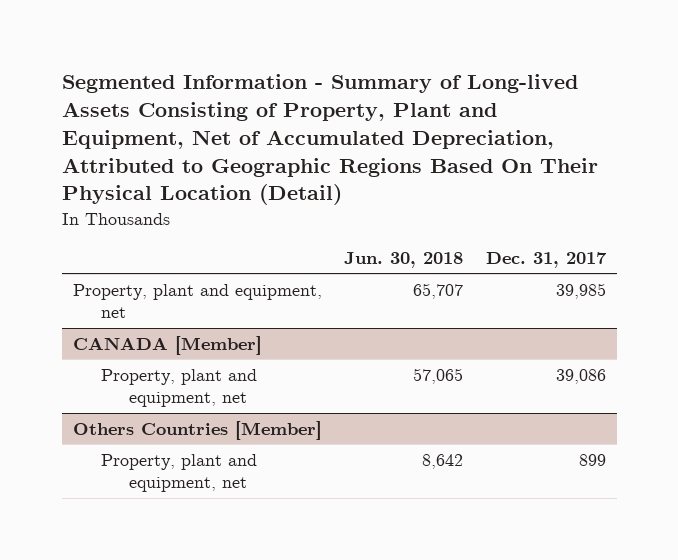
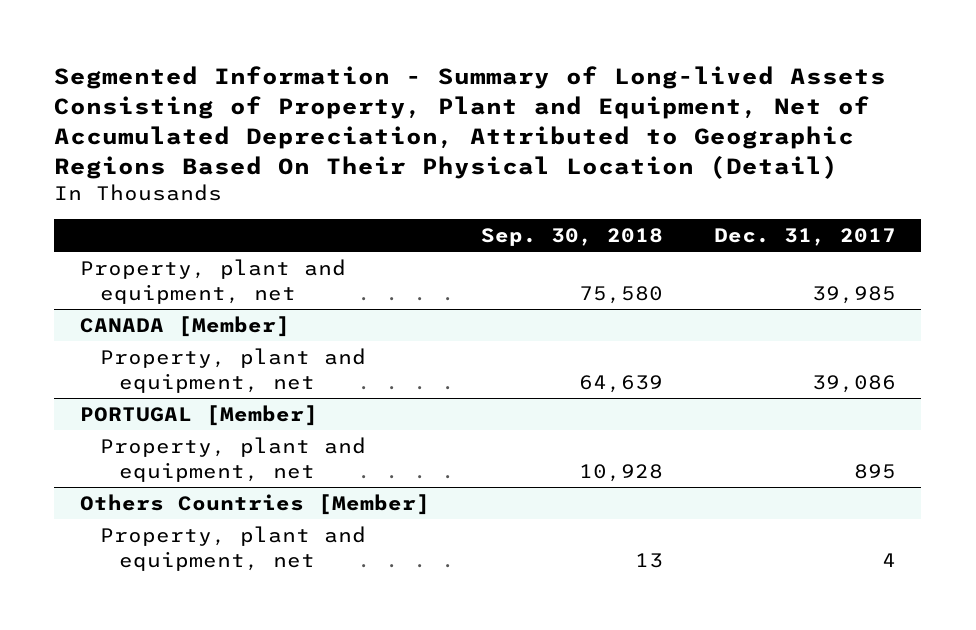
[344,251,464,268] Jun. 30, 2018 -> none
none -> [480,227,663,246] Sep. 30, 2018
none -> [79,404,318,426] PORTUGAL [Member]
none -> [99,436,366,482] Property, plant and equipment, net
[578,453,606,466] 899 -> [881,552,896,567] 4

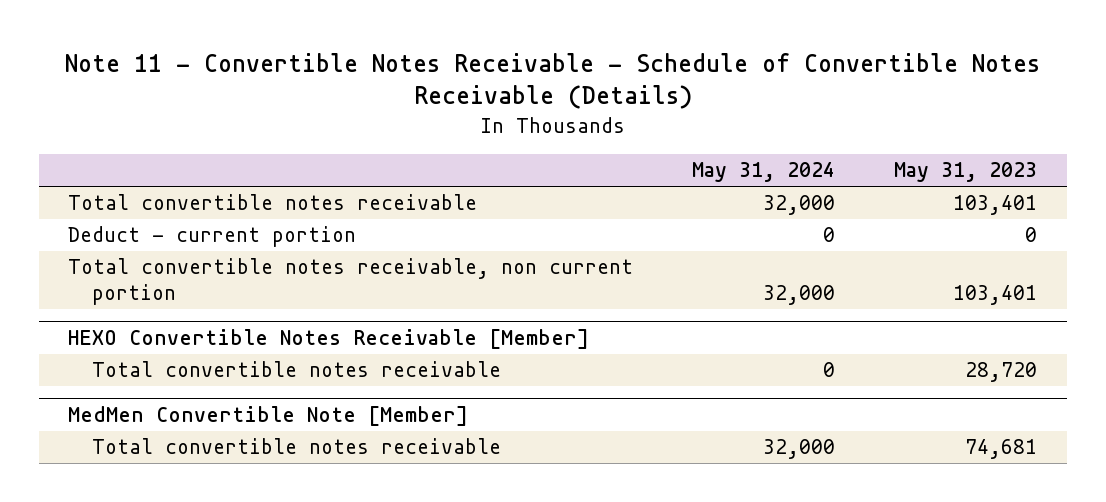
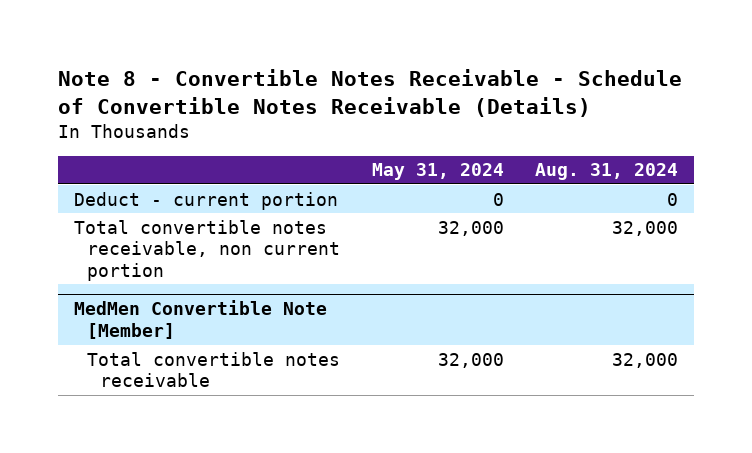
[64,52,1040,110] Note 11 - Convertible Notes Receivable - Schedule of Convertible Notes Receivable (Details) -> [58,68,683,117] Note 8 - Convertible Notes Receivable - Schedule of Convertible Notes Receivable (Details)
[894,162,1038,183] May 31, 2023 -> none
none -> [535,163,679,181] Aug. 31, 2024
[68,194,478,211] Total convertible notes receivable -> none
[68,329,590,350] HEXO Convertible Notes Receivable [Member] -> none
[91,361,501,378] Total convertible notes receivable -> none

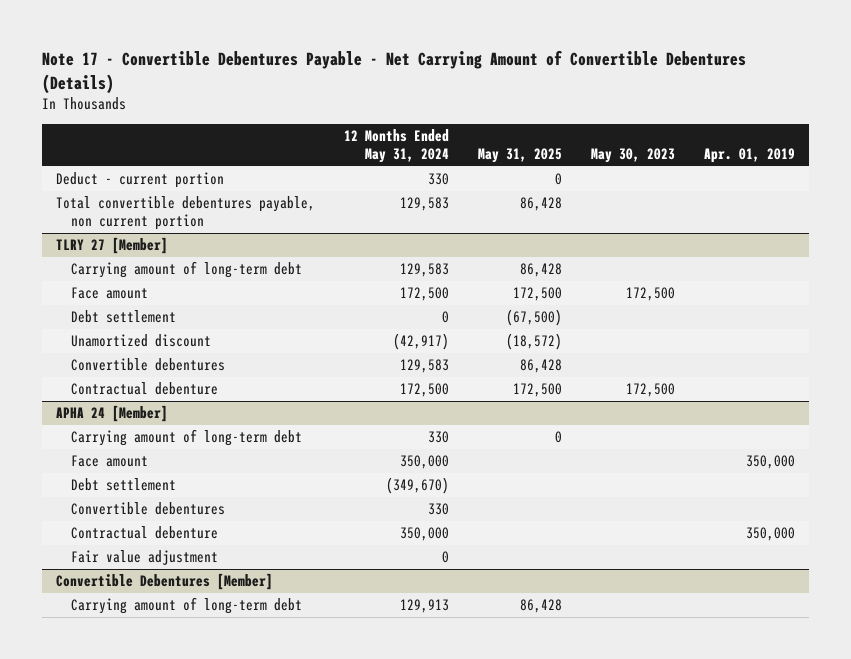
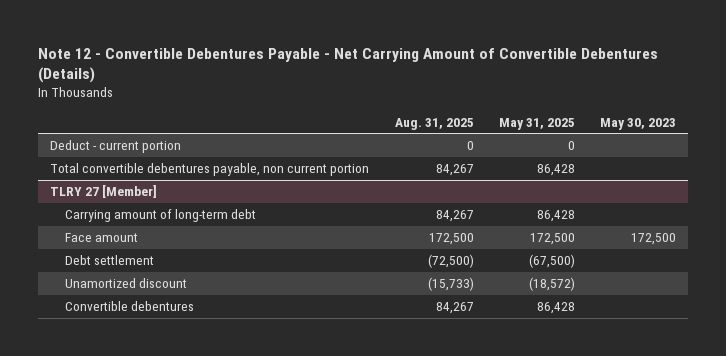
[41,50,746,94] Note 17 - Convertible Debentures Payable - Net Carrying Amount of Convertible Debentures (Details) -> [37,47,658,84] Note 12 - Convertible Debentures Payable - Net Carrying Amount of Convertible Debentures (Details)
[344,129,450,164] 12 Months Ended May 31, 2024 -> none
[703,148,795,164] Apr. 01, 2019 -> none
none -> [394,117,474,130] Aug. 31, 2025
[70,382,218,396] Contractual debenture -> none
[56,405,169,423] APHA 24 [Member] -> none
[70,429,302,447] Carrying amount of long-term debt -> none
[70,455,148,468] Face amount -> none
[70,478,176,492] Debt settlement -> none
[70,502,225,516] Convertible debentures -> none
[70,526,218,540] Contractual debenture -> none
[70,550,218,566] Fair value adjustment -> none
[56,573,274,591] Convertible Debentures [Member] -> none
[70,597,302,615] Carrying amount of long-term debt -> none

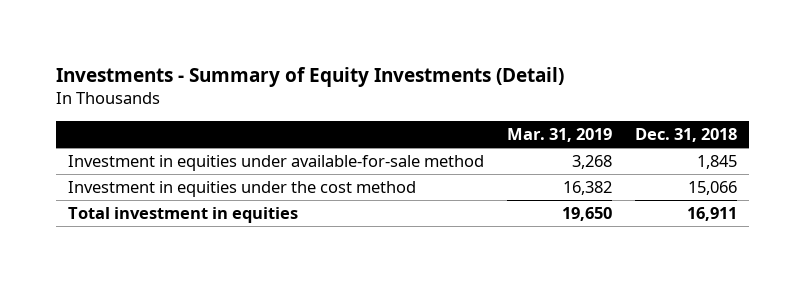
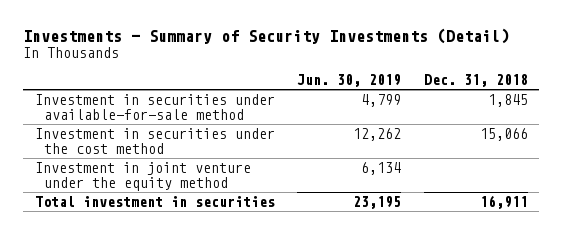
[55,66,564,87] Investments - Summary of Equity Investments (Detail) -> [23,28,510,45] Investments - Summary of Security Investments (Detail)
[507,127,613,142] Mar. 31, 2019 -> none
none -> [297,74,402,88] Jun. 30, 2019
[67,155,484,172] Investment in equities under available-for-sale method -> [34,94,275,120] Investment in securities under available-for-sale method
[67,181,416,198] Investment in equities under the cost method -> [34,128,275,154] Investment in securities under the cost method
none -> [34,162,251,191] Investment in joint venture under the equity method
[67,207,298,224] Total investment in equities -> [34,196,275,208] Total investment in securities

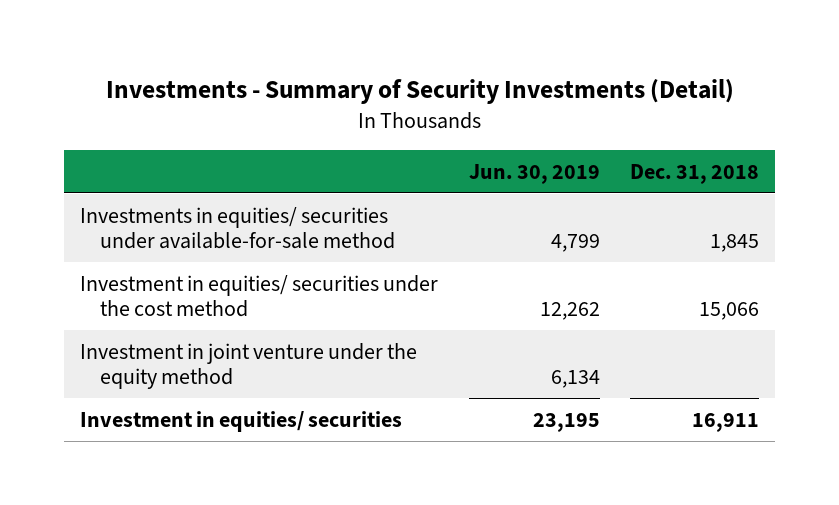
[34,94,275,120] Investment in securities under available-for-sale method -> [79,206,396,249] Investments in equities/ securities under available-for-sale method
[34,128,275,154] Investment in securities under the cost method -> [79,274,438,317] Investment in equities/ securities under the cost method
[34,196,275,208] Total investment in securities -> [79,410,402,432] Investment in equities/ securities

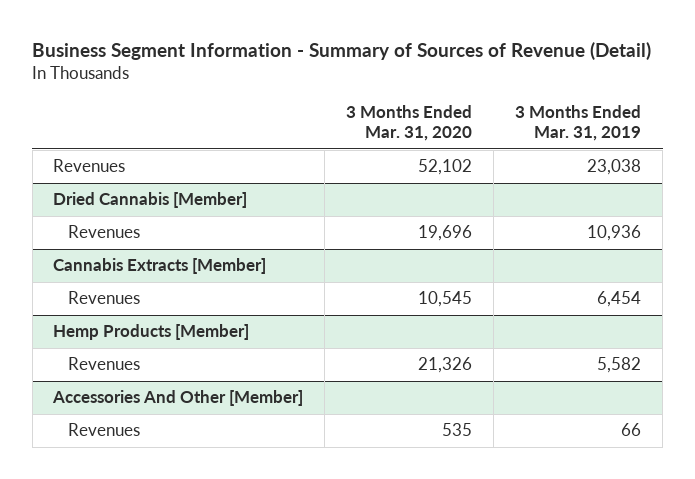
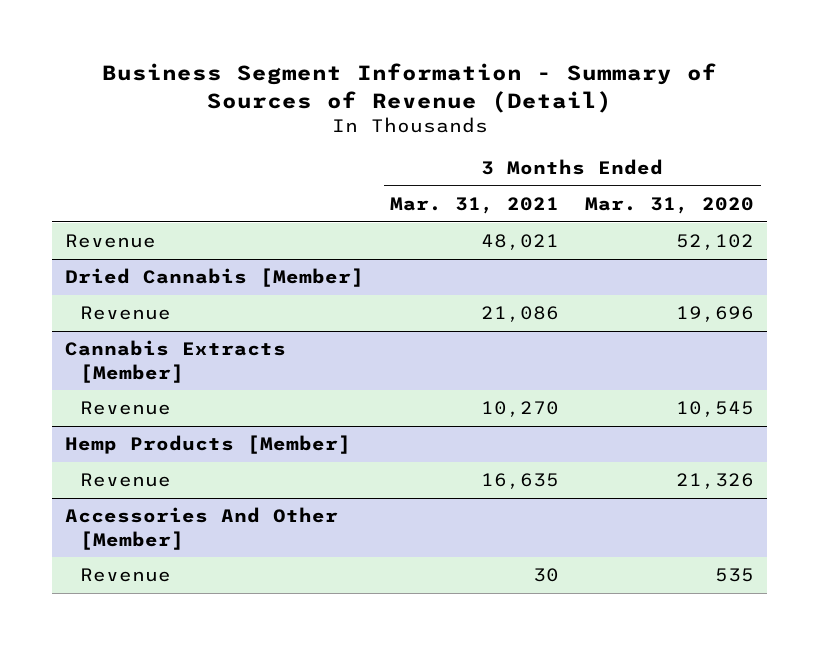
[515,104,642,142] 3 Months Ended Mar. 31, 2019 -> none
none -> [390,197,560,215] Mar. 31, 2021
[53,159,126,173] Revenues -> [65,234,157,249] Revenue
[68,225,141,239] Revenues -> [80,306,172,321] Revenue
[68,291,141,305] Revenues -> [80,401,172,416] Revenue
[68,357,141,371] Revenues -> [80,473,172,488] Revenue
[68,423,141,437] Revenues -> [80,568,172,583] Revenue

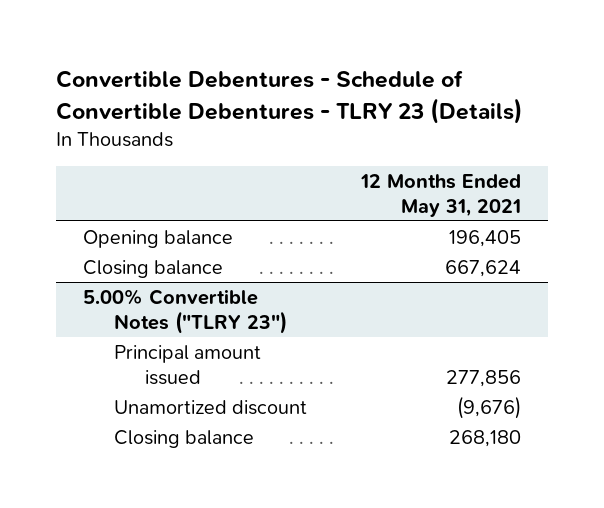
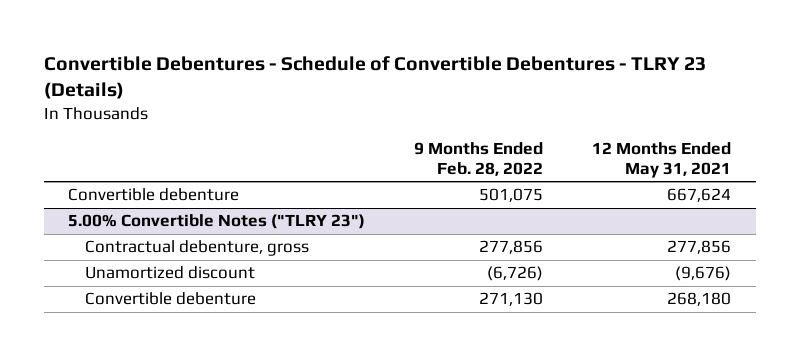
none -> [414,141,544,176] 9 Months Ended Feb. 28, 2022
[83,229,234,248] Opening balance -> none
[83,259,224,278] Closing balance -> [68,188,240,202] Convertible debenture
[114,344,262,385] Principal amount issued -> [84,240,309,257] Contractual debenture, gross
[114,429,255,448] Closing balance -> [84,292,256,306] Convertible debenture

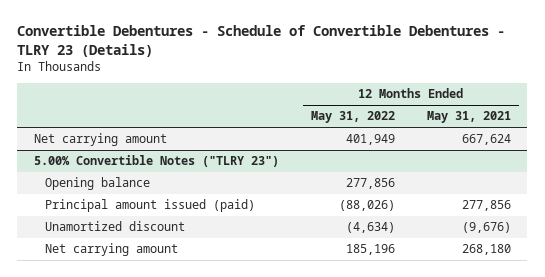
[414,141,544,176] 9 Months Ended Feb. 28, 2022 -> none
none -> [310,111,395,124] May 31, 2022
[68,188,240,202] Convertible debenture -> [33,133,167,147] Net carrying amount
none -> [45,177,151,191] Opening balance
[84,240,309,257] Contractual debenture, gross -> [45,199,256,213] Principal amount issued (paid)
[84,292,256,306] Convertible debenture -> [45,243,179,257] Net carrying amount

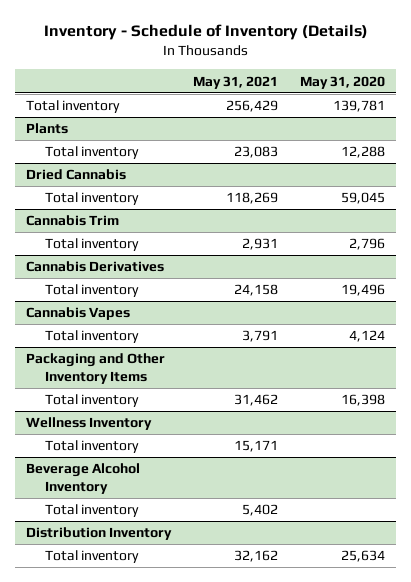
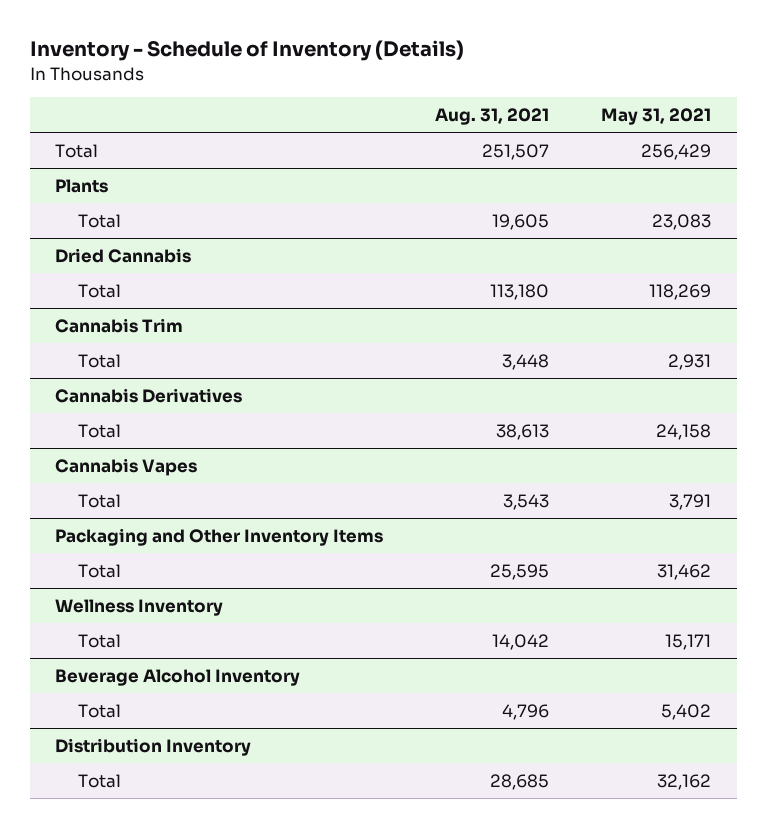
[300,75,386,89] May 31, 2020 -> none
none -> [435,107,550,125] Aug. 31, 2021
[25,100,120,114] Total inventory -> [55,144,99,159] Total
[45,146,140,160] Total inventory -> [78,214,122,229] Total
[45,192,140,206] Total inventory -> [78,284,122,299] Total
[45,238,140,252] Total inventory -> [78,354,122,369] Total
[45,284,140,298] Total inventory -> [78,424,122,439] Total
[45,330,140,344] Total inventory -> [78,494,122,509] Total
[45,394,140,408] Total inventory -> [78,564,122,579] Total
[45,440,140,454] Total inventory -> [78,634,122,649] Total
[45,504,140,518] Total inventory -> [78,704,122,719] Total
[45,550,140,564] Total inventory -> [78,774,122,789] Total

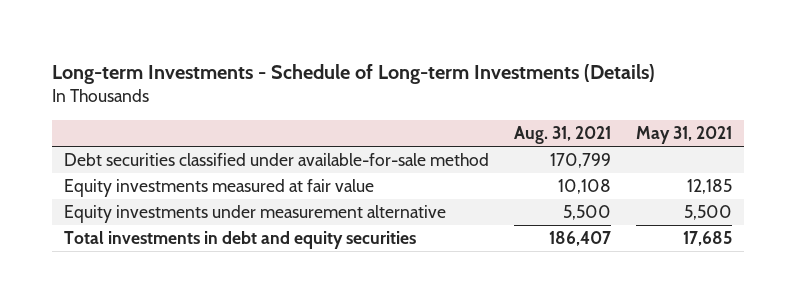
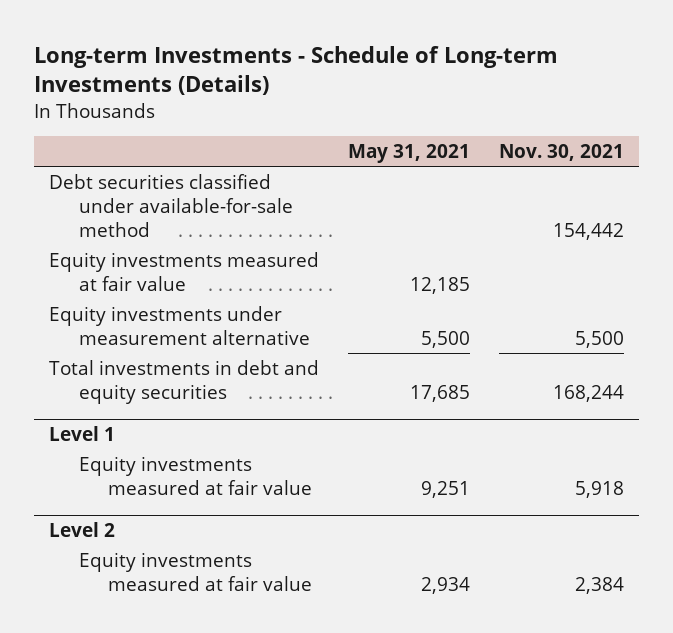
[514,126,612,145] Aug. 31, 2021 -> none
none -> [499,144,625,162] Nov. 30, 2021
none -> [48,425,115,441] Level 1
none -> [78,455,313,495] Equity investments measured at fair value
none -> [48,521,115,537] Level 2
none -> [78,551,313,591] Equity investments measured at fair value

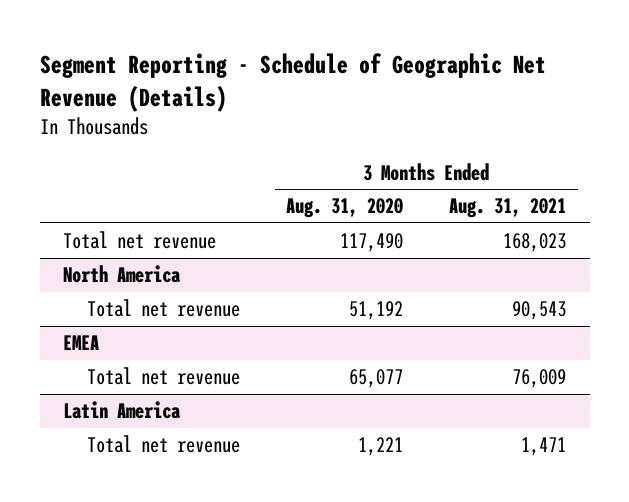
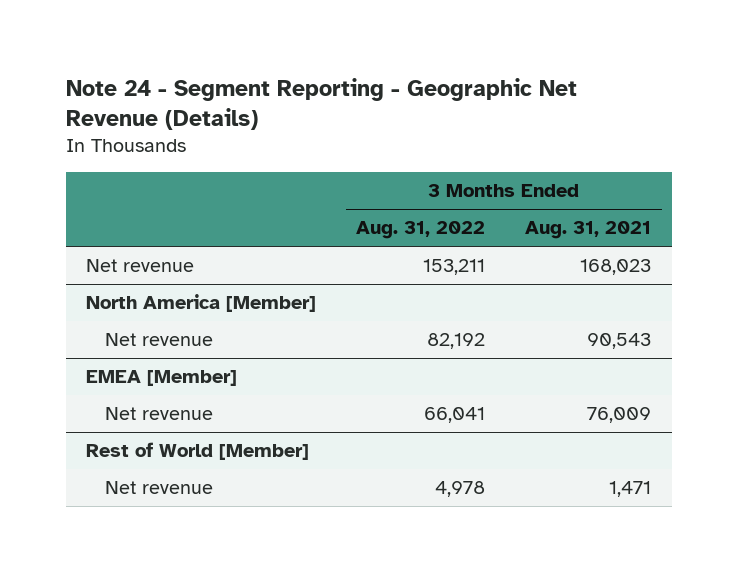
[39,52,546,112] Segment Reporting - Schedule of Geographic Net Revenue (Details) -> [65,77,577,131] Note 24 - Segment Reporting - Geographic Net Revenue (Details)
[286,198,404,219] Aug. 31, 2020 -> none
none -> [356,221,486,240] Aug. 31, 2022
[62,401,181,420] Latin America -> none
[62,231,216,250] Total net revenue -> [85,259,194,273] Net revenue
[62,265,181,284] North America -> [85,294,316,313] North America [Member]
[87,299,241,318] Total net revenue -> [104,333,213,347] Net revenue
[62,335,99,351] EMEA -> [85,370,237,387] EMEA [Member]
[87,367,241,386] Total net revenue -> [104,407,213,421] Net revenue
none -> [85,442,309,461] Rest of World [Member]
[87,435,241,454] Total net revenue -> [104,481,213,495] Net revenue

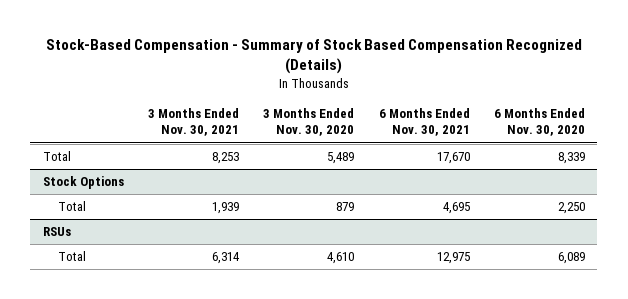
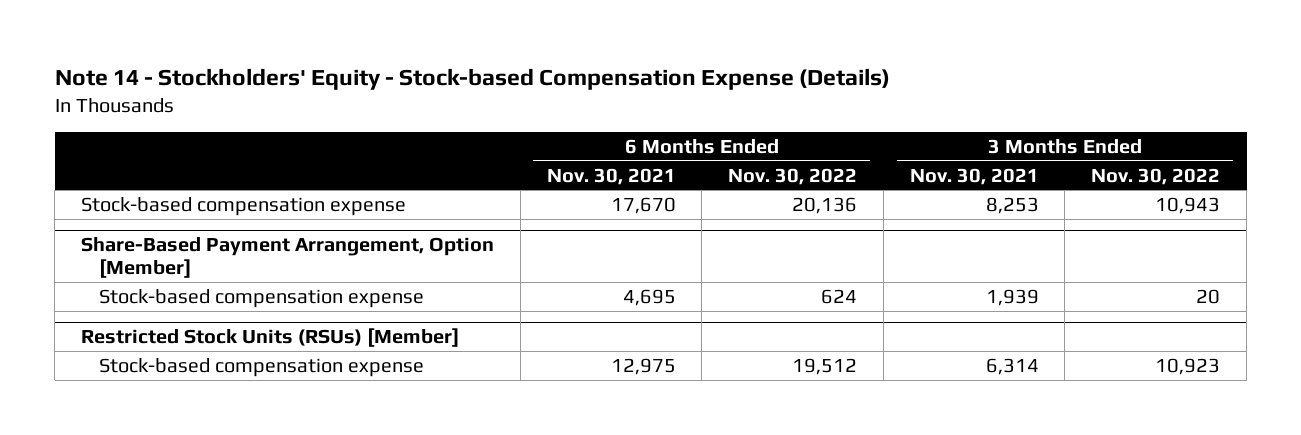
[45,39,582,75] Stock-Based Compensation - Summary of Stock Based Compensation Recognized (Details) -> [54,68,890,91] Note 14 - Stockholders' Equity - Stock-based Compensation Expense (Details)
[263,108,355,137] 3 Months Ended Nov. 30, 2020 -> none
[494,108,586,137] 6 Months Ended Nov. 30, 2020 -> none
none -> [728,167,858,185] Nov. 30, 2022
none -> [1091,167,1221,185] Nov. 30, 2022
[42,176,124,190] Stock Options -> none
[42,151,71,162] Total -> [81,196,407,216] Stock-based compensation expense
none -> [81,237,495,279] Share-Based Payment Arrangement, Option [Member]
[57,201,86,212] Total -> [99,288,425,308] Stock-based compensation expense
[42,227,71,237] RSUs -> [81,328,460,348] Restricted Stock Units (RSUs) [Member]
[57,251,86,262] Total -> [99,357,425,377] Stock-based compensation expense

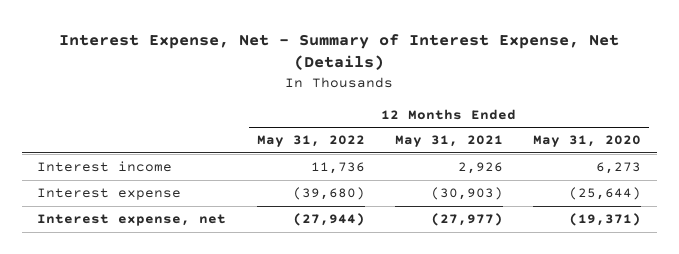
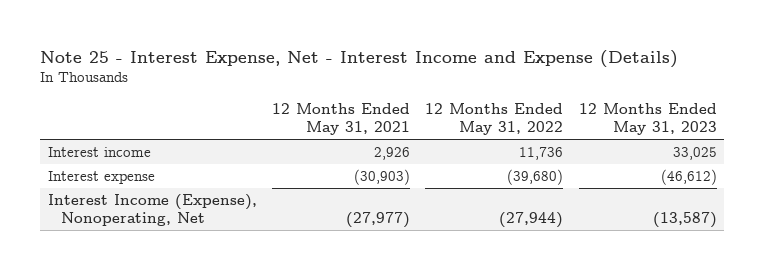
[59,33,620,71] Interest Expense, Net - Summary of Interest Expense, Net (Details) -> [40,49,679,68] Note 25 - Interest Expense, Net - Interest Income and Expense (Details)
[533,135,642,148] May 31, 2020 -> none
none -> [578,103,717,136] 12 Months Ended May 31, 2023
[37,214,227,227] Interest expense, net -> [47,194,257,227] Interest Income (Expense), Nonoperating, Net

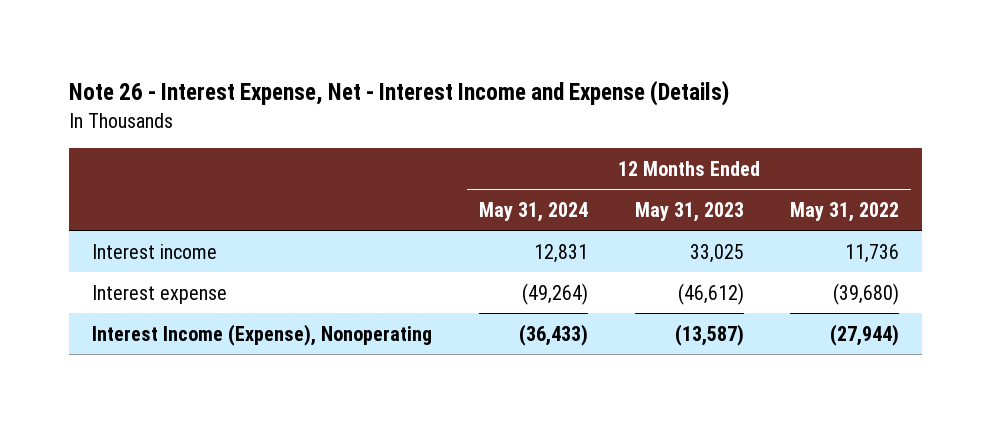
[40,49,679,68] Note 25 - Interest Expense, Net - Interest Income and Expense (Details) -> [69,80,730,107] Note 26 - Interest Expense, Net - Interest Income and Expense (Details)
[272,103,411,136] 12 Months Ended May 31, 2021 -> none
none -> [478,201,588,222] May 31, 2024
[47,194,257,227] Interest Income (Expense), Nonoperating, Net -> [92,323,433,346] Interest Income (Expense), Nonoperating

